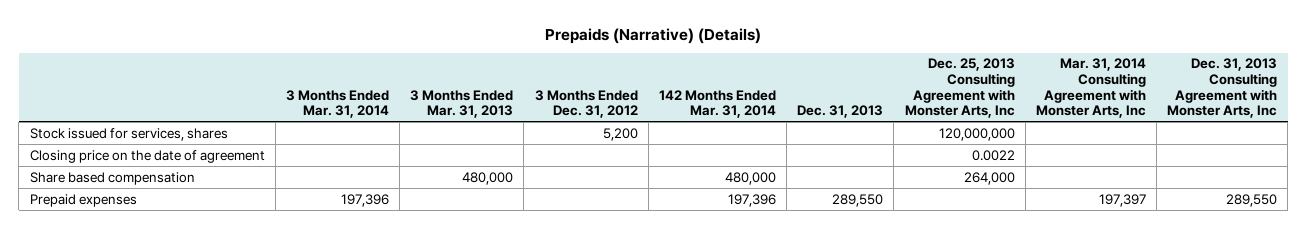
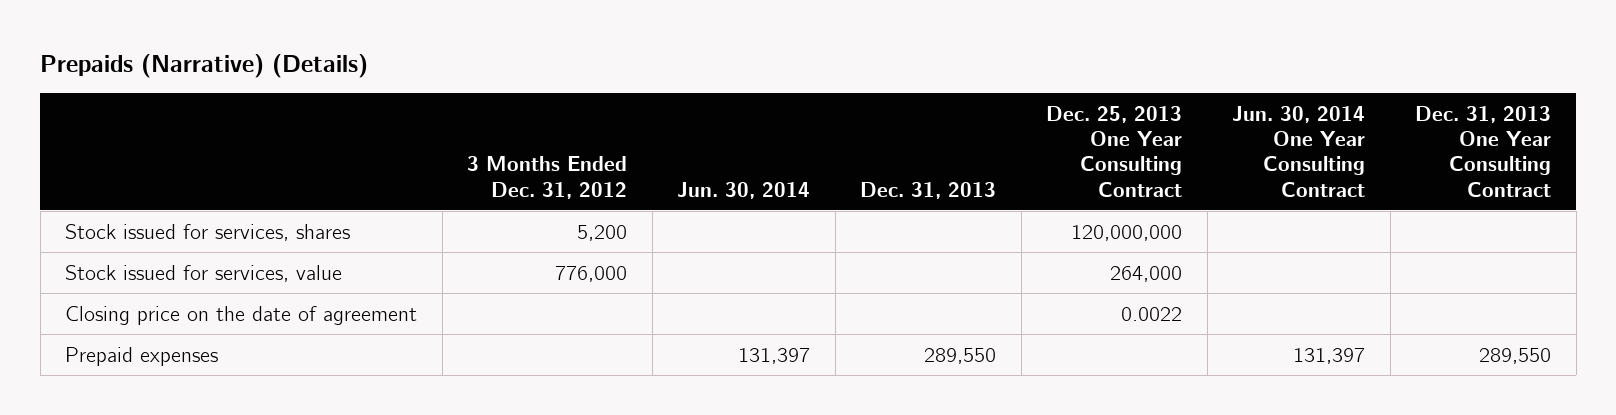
[285,89,389,119] 3 Months Ended Mar. 31, 2014 -> none
[410,89,514,119] 3 Months Ended Mar. 31, 2013 -> none
[658,89,776,119] 142 Months Ended Mar. 31, 2014 -> none
[904,58,1015,119] Dec. 25, 2013 Consulting Agreement with Monster Arts, Inc -> none
[1035,58,1146,119] Mar. 31, 2014 Consulting Agreement with Monster Arts, Inc -> none
[1167,58,1278,119] Dec. 31, 2013 Consulting Agreement with Monster Arts, Inc -> none
none -> [677,181,811,199] Jun. 30, 2014
none -> [1046,105,1183,197] Dec. 25, 2013 One Year Consulting Contract
none -> [1232,105,1366,197] Jun. 30, 2014 One Year Consulting Contract
none -> [1415,105,1552,197] Dec. 31, 2013 One Year Consulting Contract
none -> [65,264,343,282] Stock issued for services, value
[29,171,195,185] Share based compensation -> none

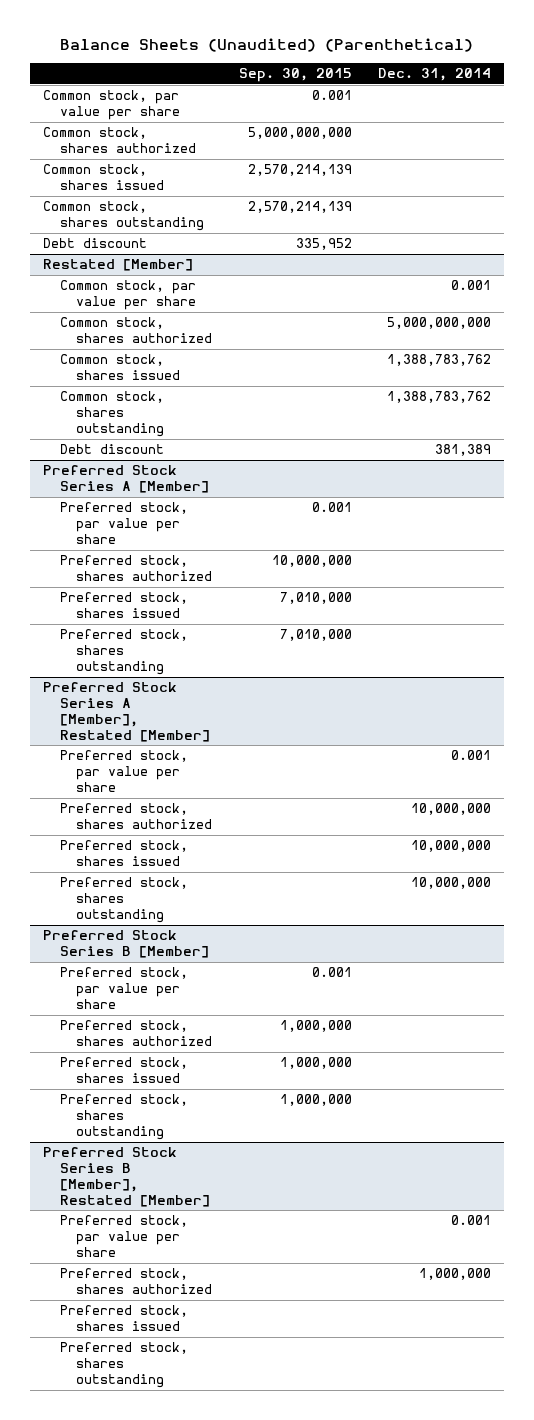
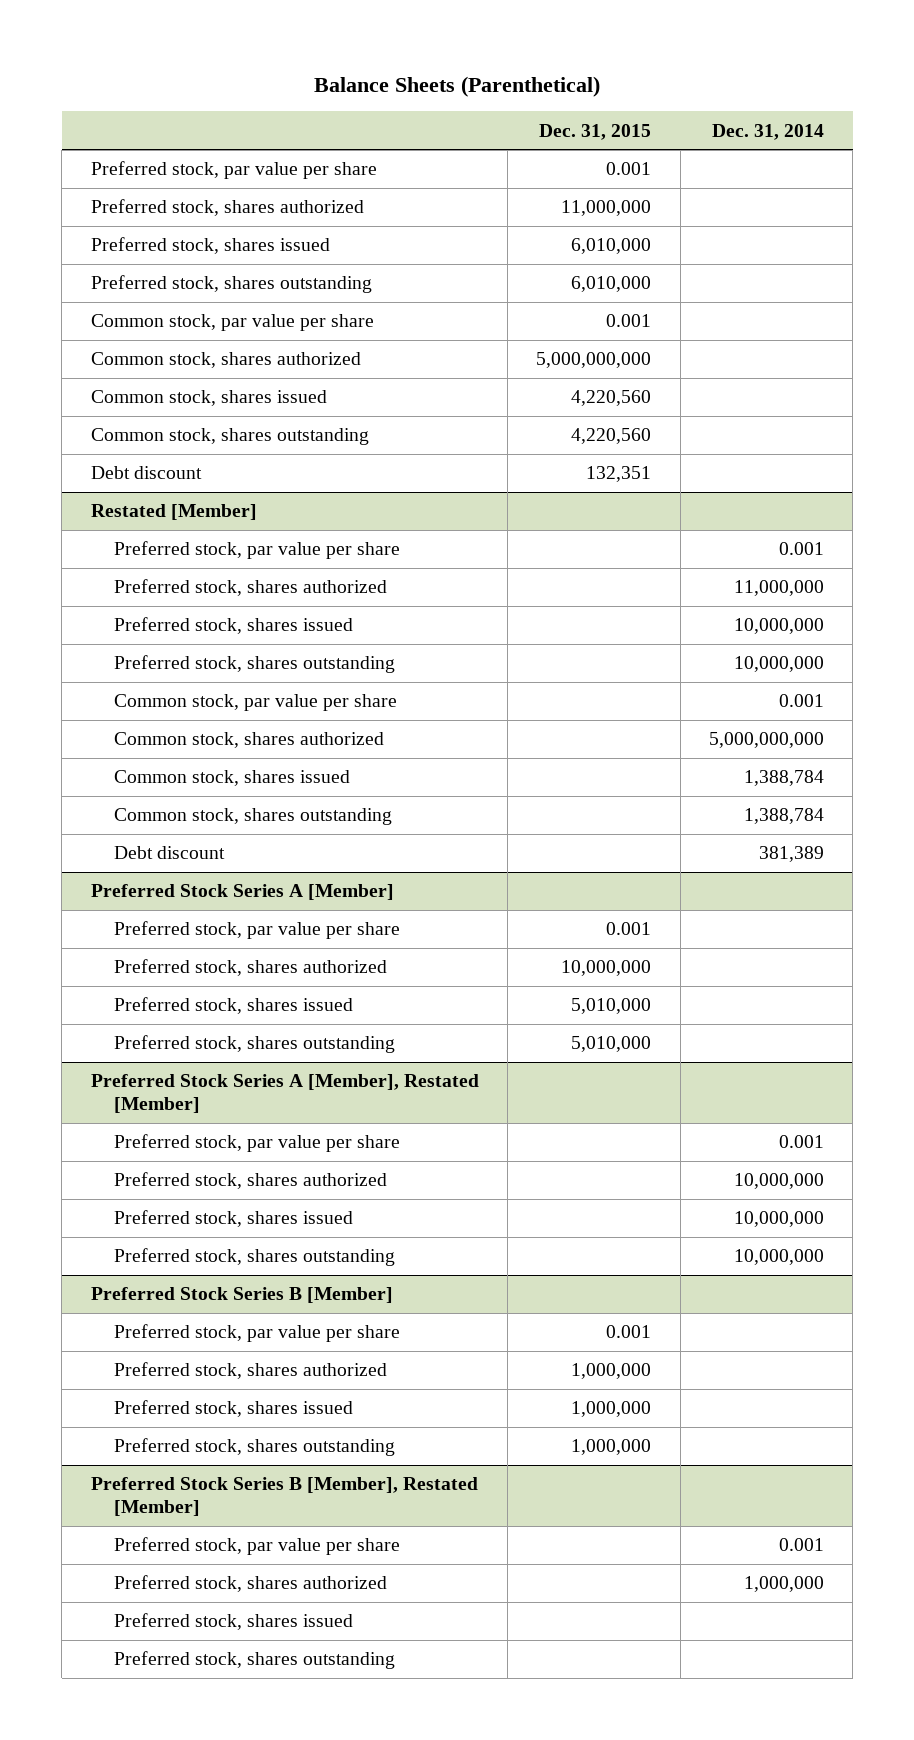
[60,37,474,52] Balance Sheets (Unaudited) (Parenthetical) -> [314,75,601,97] Balance Sheets (Parenthetical)
[238,68,352,83] Sep. 30, 2015 -> none
none -> [539,123,652,140] Dec. 31, 2015
none -> [90,161,377,180] Preferred stock, par value per share
none -> [90,199,364,217] Preferred stock, shares authorized
none -> [90,237,330,255] Preferred stock, shares issued
none -> [90,275,372,294] Preferred stock, shares outstanding
none -> [113,541,400,560] Preferred stock, par value per share
none -> [113,579,387,597] Preferred stock, shares authorized
none -> [113,617,353,635] Preferred stock, shares issued
none -> [113,655,395,674] Preferred stock, shares outstanding
[387,354,492,367] 1,388,783,762 -> [743,770,824,787] 1,388,784
[387,391,492,404] 1,388,783,762 -> [743,808,824,825] 1,388,784

